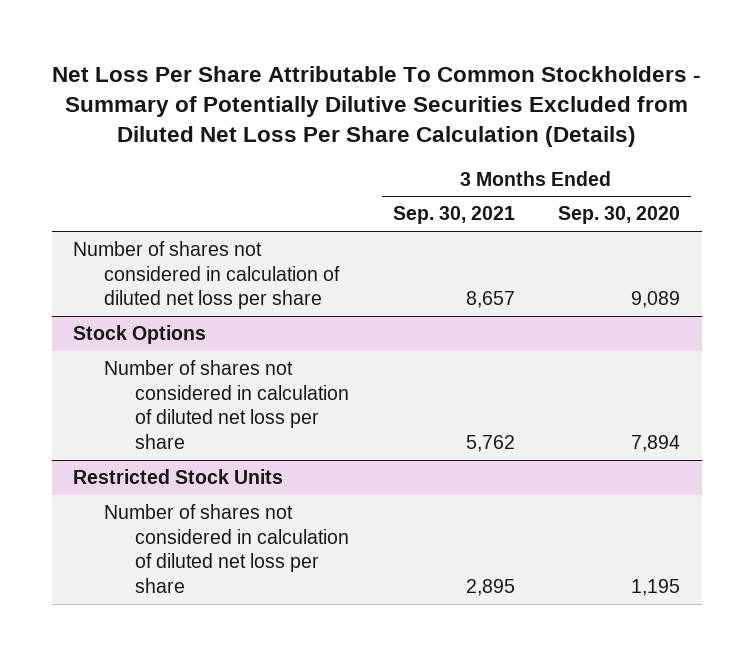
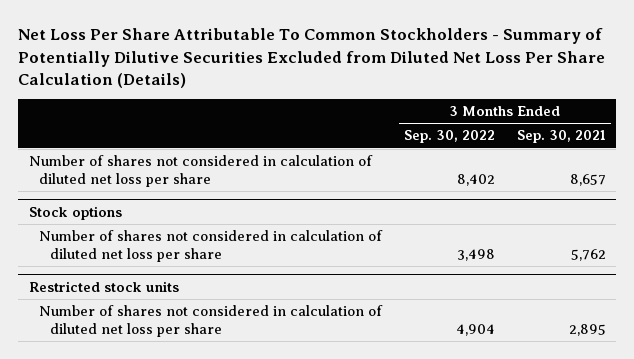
[557,206,680,225] Sep. 30, 2020 -> none
none -> [404,130,496,144] Sep. 30, 2022
[73,325,207,345] Stock Options -> [28,206,122,221] Stock options
[73,469,284,485] Restricted Stock Units -> [28,281,179,293] Restricted stock units

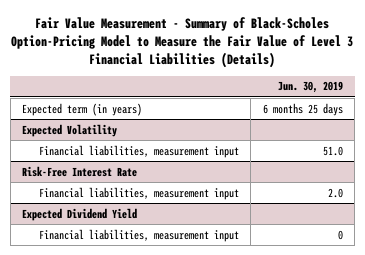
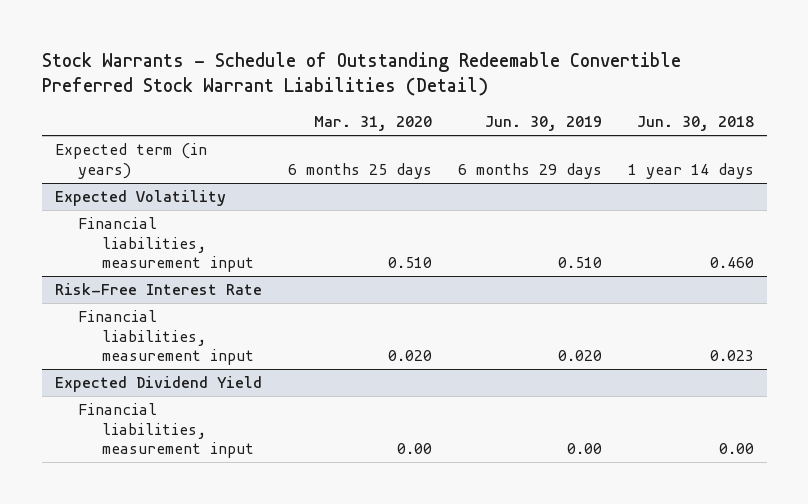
[11,17,354,69] Fair Value Measurement - Summary of Black-Scholes Option-Pricing Model to Measure the Fair Value of Level 3 Financial Liabilities (Details) -> [41,51,681,96] Stock Warrants - Schedule of Outstanding Redeemable Convertible Preferred Stock Warrant Liabilities (Detail)
none -> [313,115,432,131] Mar. 31, 2020
none -> [636,115,754,131] Jun. 30, 2018
[262,102,343,116] 6 months 25 days -> [457,162,602,179] 6 months 29 days
[322,145,343,156] 51.0 -> [557,256,602,268] 0.510
[327,187,343,198] 2.0 -> [557,349,602,361] 0.020
[337,229,343,240] 0 -> [566,442,602,454] 0.00

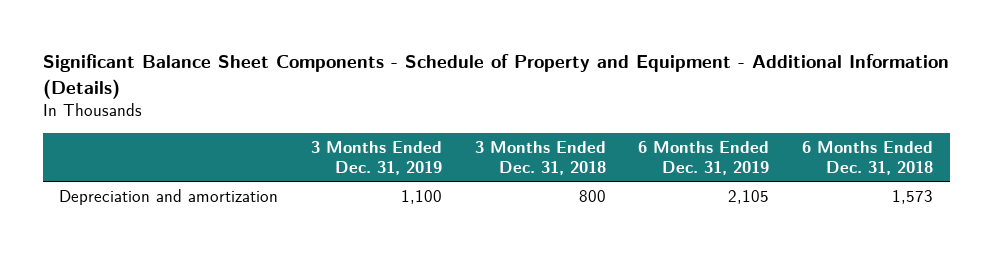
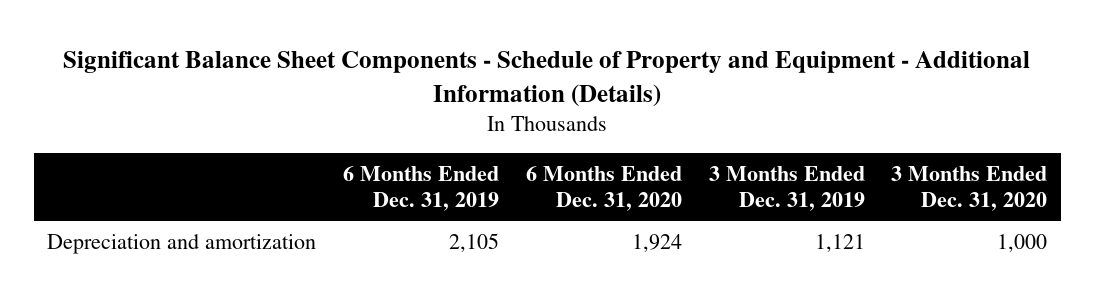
[474,140,606,176] 3 Months Ended Dec. 31, 2018 -> none
[802,140,934,176] 6 Months Ended Dec. 31, 2018 -> none
none -> [525,165,682,211] 6 Months Ended Dec. 31, 2020
none -> [891,165,1048,211] 3 Months Ended Dec. 31, 2020
[401,189,443,204] 1,100 -> [814,233,865,252] 1,121

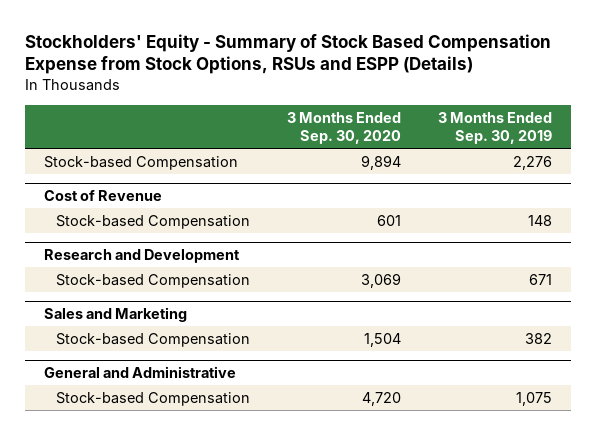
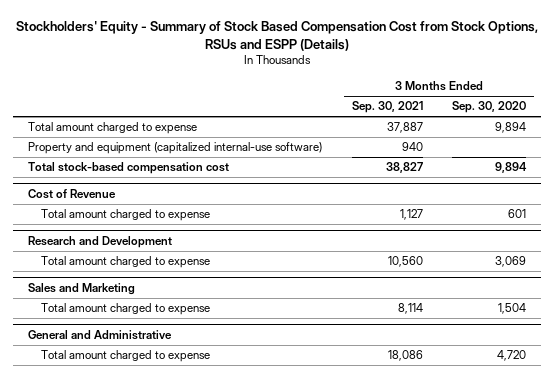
[25,33,552,75] Stockholders' Equity - Summary of Stock Based Compensation Expense from Stock Options, RSUs and ESPP (Details) -> [16,21,539,51] Stockholders' Equity - Summary of Stock Based Compensation Cost from Stock Options, RSUs and ESPP (Details)
[438,111,553,144] 3 Months Ended Sep. 30, 2019 -> none
none -> [351,101,423,114] Sep. 30, 2021
[43,155,238,170] Stock-based Compensation -> [28,122,198,135] Total amount charged to expense
none -> [28,142,323,155] Property and equipment (capitalized internal-use software)
none -> [28,162,230,175] Total stock-based compensation cost
[56,214,251,229] Stock-based Compensation -> [41,209,211,222] Total amount charged to expense
[56,273,251,288] Stock-based Compensation -> [41,256,211,269] Total amount charged to expense
[56,332,251,347] Stock-based Compensation -> [41,303,211,316] Total amount charged to expense
[56,391,251,406] Stock-based Compensation -> [41,350,211,363] Total amount charged to expense

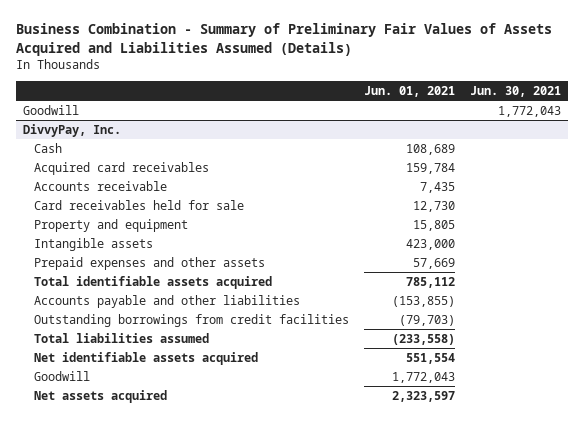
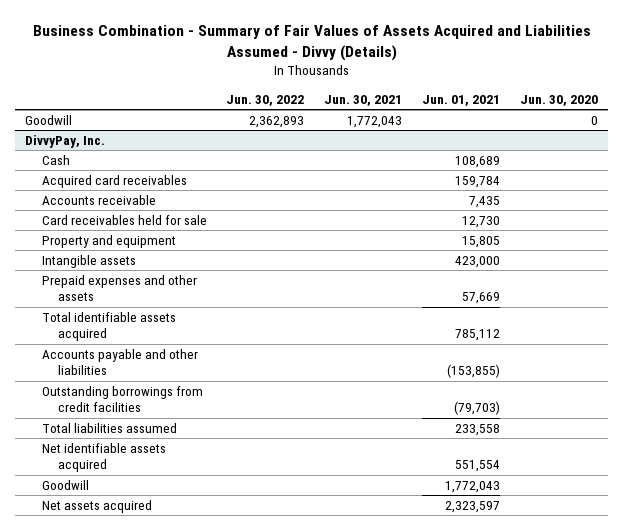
[15,23,552,56] Business Combination - Summary of Preliminary Fair Values of Assets Acquired and Liabilities Assumed (Details) -> [32,25,591,62] Business Combination - Summary of Fair Values of Assets Acquired and Liabilities Assumed - Divvy (Details)
none -> [226,94,305,106] Jun. 30, 2022
none -> [519,94,598,106] Jun. 30, 2020
[391,333,455,345] (233,558) -> [455,423,501,436] 233,558

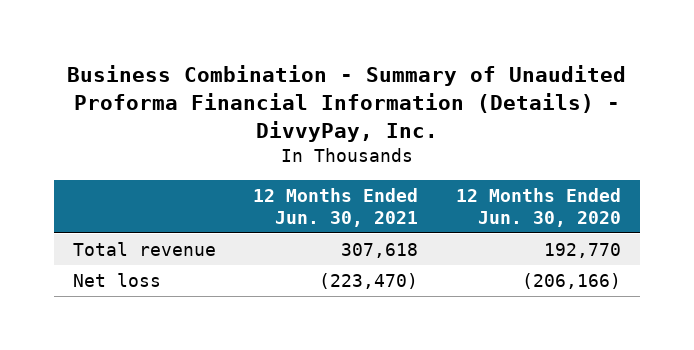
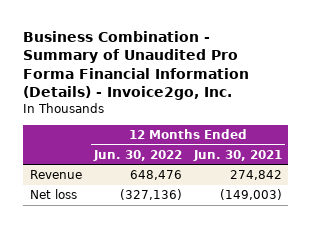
[66,64,626,142] Business Combination - Summary of Unaudited Proforma Financial Information (Details) - DivvyPay, Inc. -> [23,30,250,101] Business Combination - Summary of Unaudited Pro Forma Financial Information (Details) - Invoice2go, Inc.
[456,188,622,227] 12 Months Ended Jun. 30, 2020 -> none
none -> [92,149,182,161] Jun. 30, 2022
[72,242,216,257] Total revenue -> [29,170,82,180] Revenue
[341,243,419,259] 307,618 -> [230,170,283,181] 274,842
[319,273,419,290] (223,470) -> [220,189,283,201] (149,003)

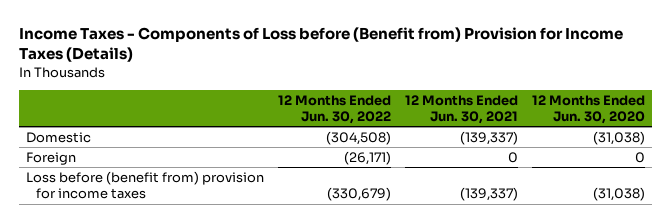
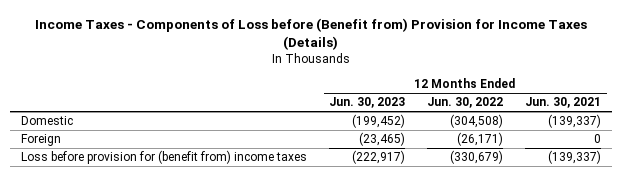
[532,94,646,124] 12 Months Ended Jun. 30, 2020 -> none
none -> [329,97,406,109] Jun. 30, 2023
[25,170,264,200] Loss before (benefit from) provision for income taxes -> [21,150,308,165] Loss before provision for (benefit from) income taxes

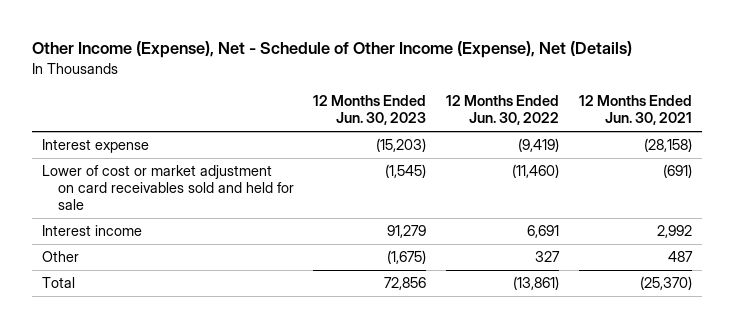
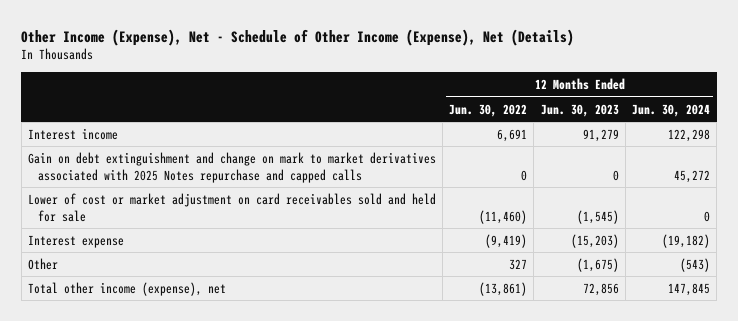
[578,95,692,126] 12 Months Ended Jun. 30, 2021 -> none
none -> [631,103,710,117] Jun. 30, 2024
none -> [27,151,436,183] Gain on debt extinguishment and change on mark to market derivatives associated with 2025 Notes repurchase and capped calls
[41,165,294,211] Lower of cost or market adjustment on card receivables sold and held for sale -> [27,192,436,222] Lower of cost or market adjustment on card receivables sold and held for sale
[41,139,149,154] Interest expense -> [27,234,124,248] Interest expense
[41,277,75,289] Total -> [27,281,226,296] Total other income (expense), net

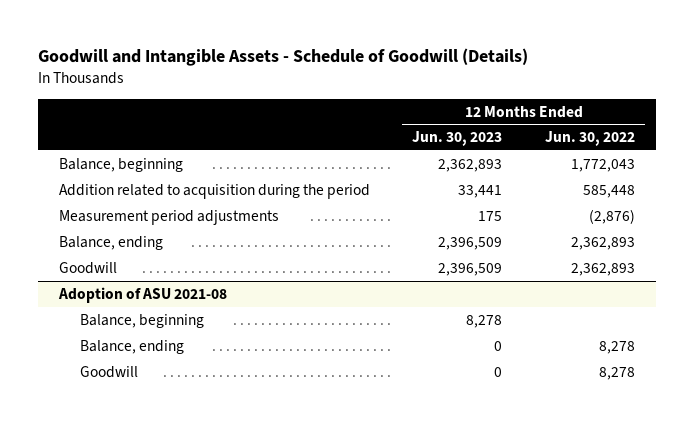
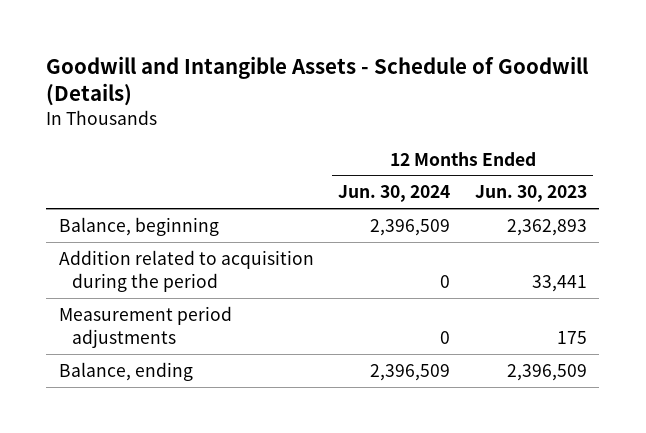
[544,131,635,147] Jun. 30, 2022 -> none
none -> [338,185,451,203] Jun. 30, 2024
[59,261,118,274] Goodwill -> none
[58,286,228,303] Adoption of ASU 2021-08 -> none
[80,313,205,328] Balance, beginning -> none
[80,339,185,354] Balance, ending -> none
[80,365,139,378] Goodwill -> none

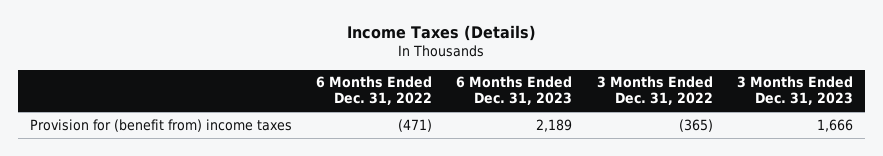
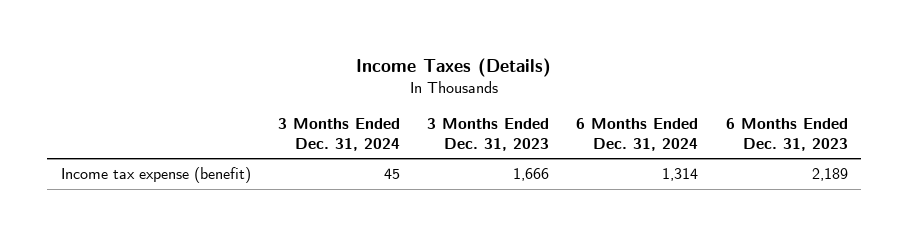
[316,76,433,106] 6 Months Ended Dec. 31, 2022 -> none
[596,76,713,106] 3 Months Ended Dec. 31, 2022 -> none
none -> [278,117,401,152] 3 Months Ended Dec. 31, 2024
none -> [576,117,699,152] 6 Months Ended Dec. 31, 2024
[29,118,292,132] Provision for (benefit from) income taxes -> [60,167,251,184] Income tax expense (benefit)

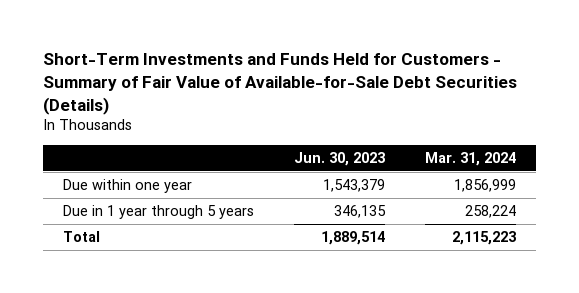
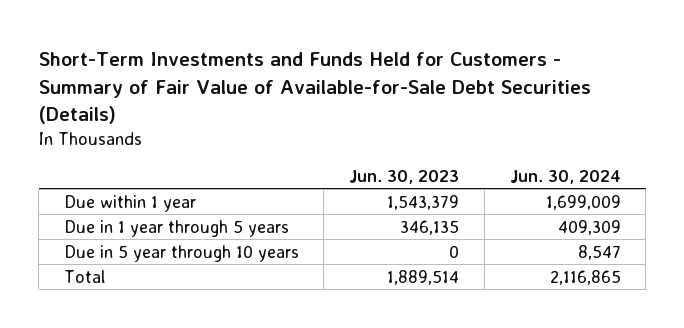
[425,151,517,166] Mar. 31, 2024 -> none
none -> [509,169,621,184] Jun. 30, 2024
[62,178,192,193] Due within one year -> [63,194,196,212] Due within 1 year
none -> [63,244,299,262] Due in 5 year through 10 years

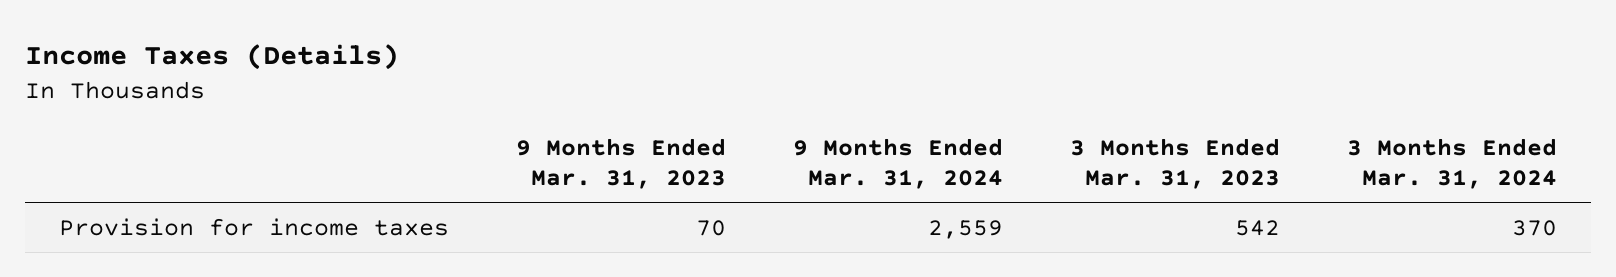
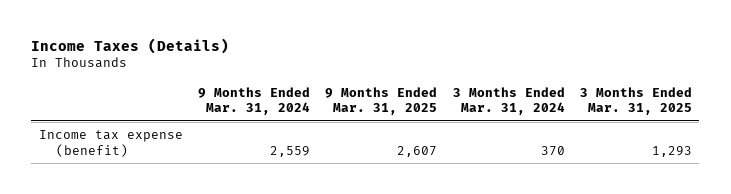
[515,137,726,190] 9 Months Ended Mar. 31, 2023 -> none
[1070,137,1281,190] 3 Months Ended Mar. 31, 2023 -> none
none -> [325,86,438,116] 9 Months Ended Mar. 31, 2025
none -> [579,86,692,116] 3 Months Ended Mar. 31, 2025
[58,217,449,236] Provision for income taxes -> [39,130,184,157] Income tax expense (benefit)

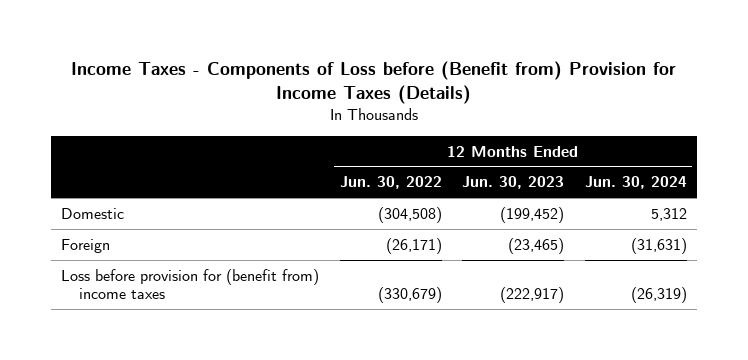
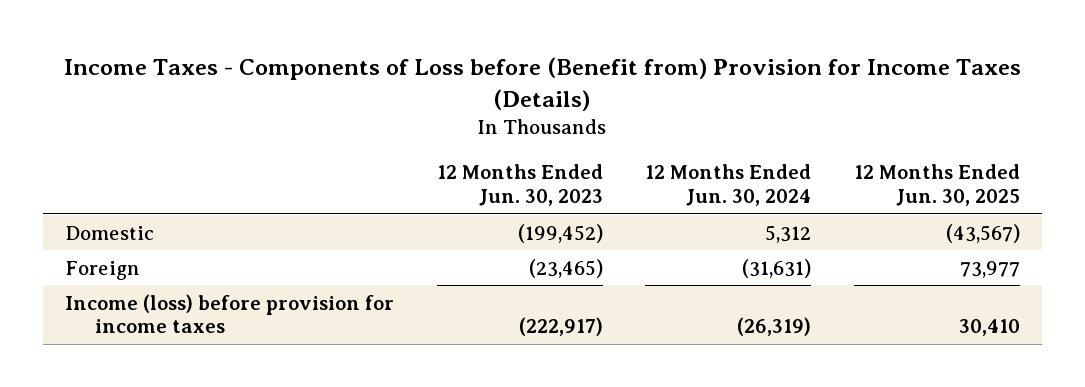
[339,176,442,190] Jun. 30, 2022 -> none
none -> [854,164,1021,207] 12 Months Ended Jun. 30, 2025
[60,268,319,300] Loss before provision for (benefit from) income taxes -> [64,293,394,334] Income (loss) before provision for income taxes

